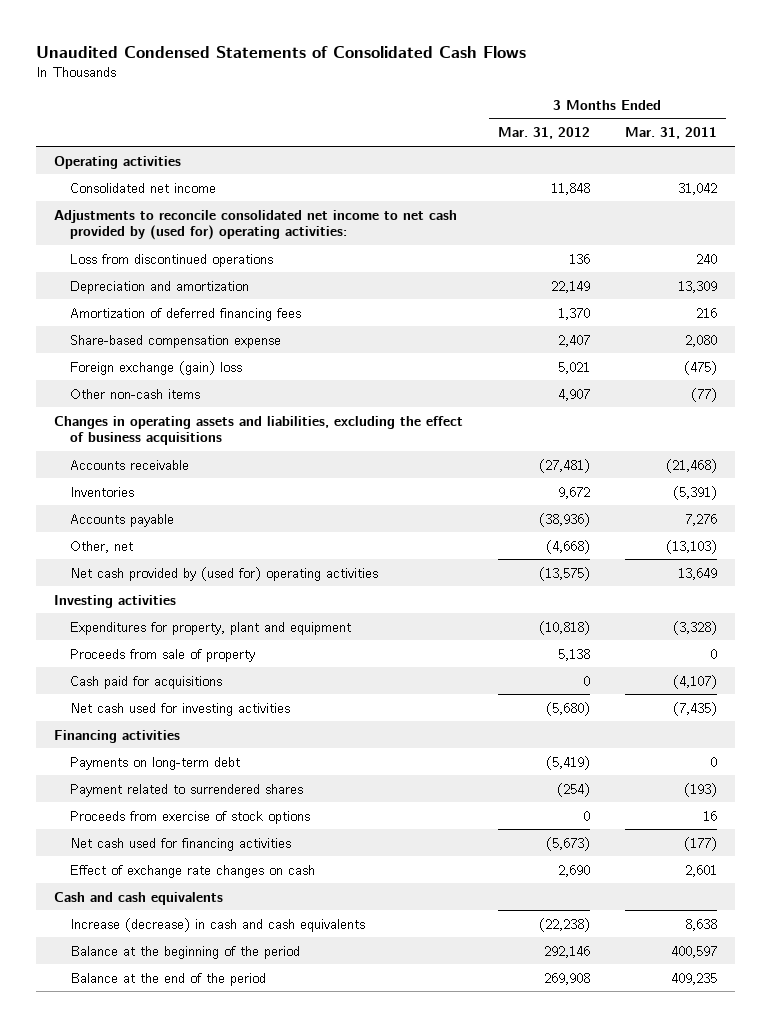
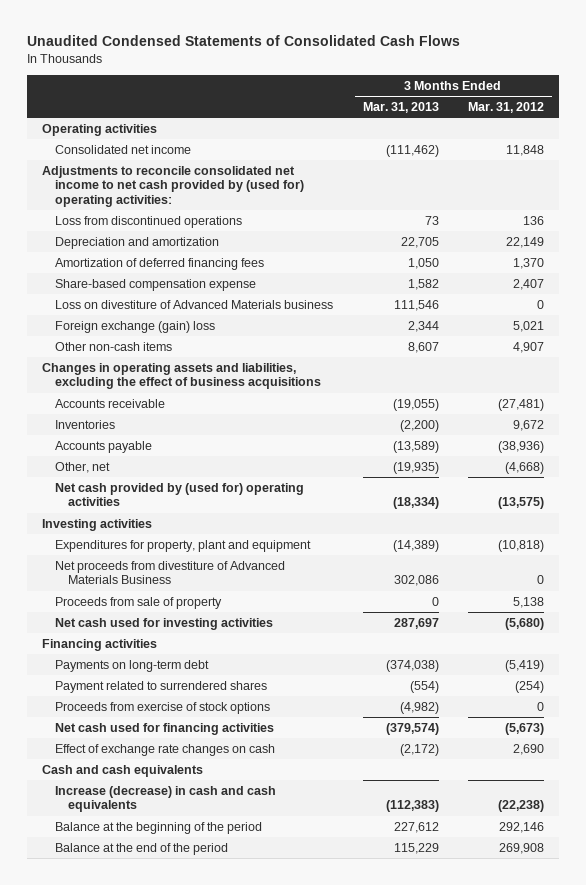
[624,127,717,140] Mar. 31, 2011 -> none
none -> [362,102,439,114] Mar. 31, 2013
none -> [54,299,333,309] Loss on divestiture of Advanced Materials business
none -> [54,560,285,585] Net proceeds from divestiture of Advanced Materials Business
[70,675,223,689] Cash paid for acquisitions -> none

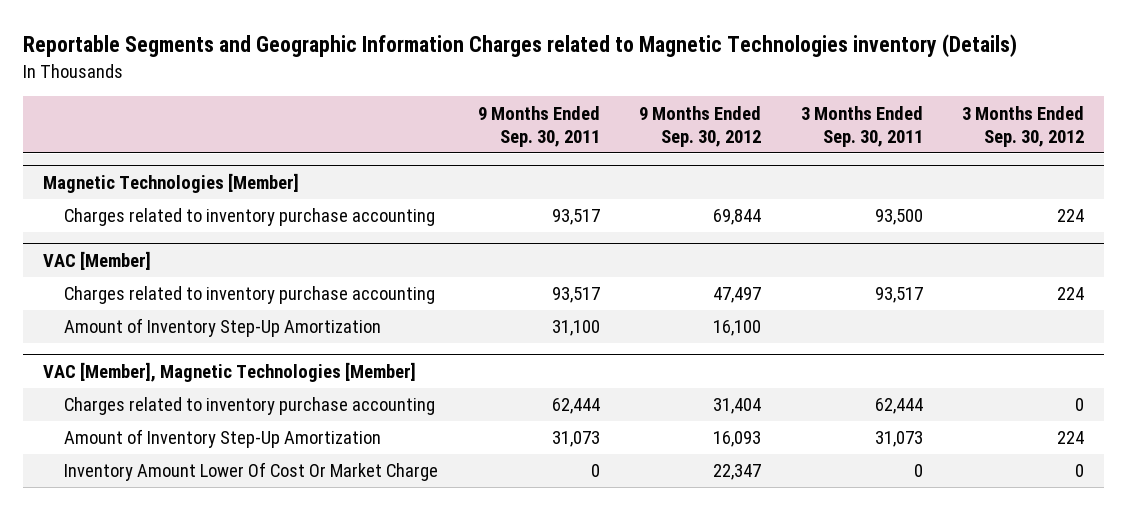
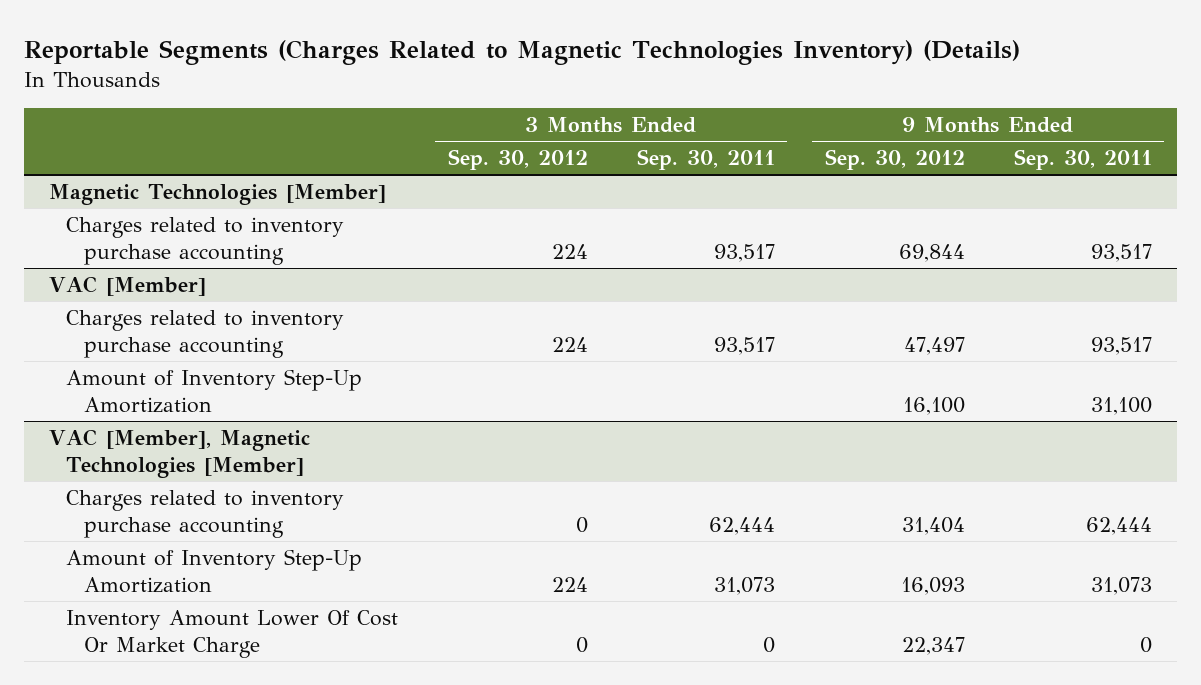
[23,34,1018,58] Reportable Segments and Geographic Information Charges related to Magnetic Technologies inventory (Details) -> [23,39,1020,65] Reportable Segments (Charges Related to Magnetic Technologies Inventory) (Details)
[874,209,923,226] 93,500 -> [714,244,776,263] 93,517

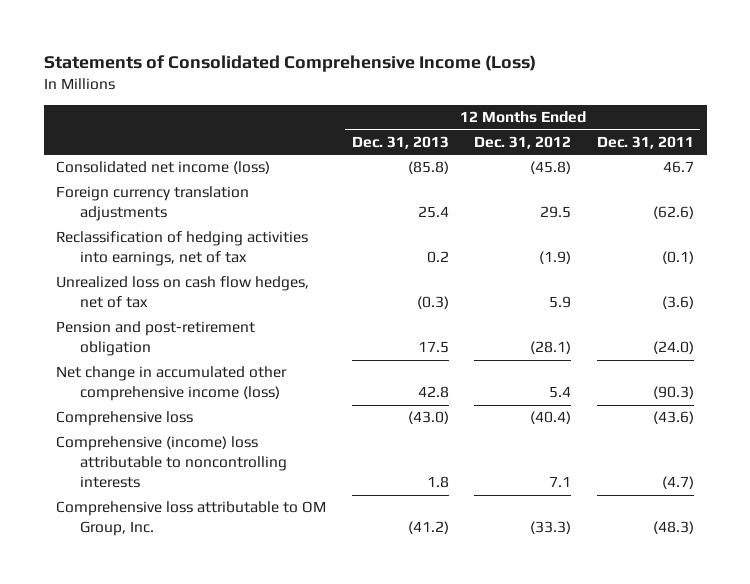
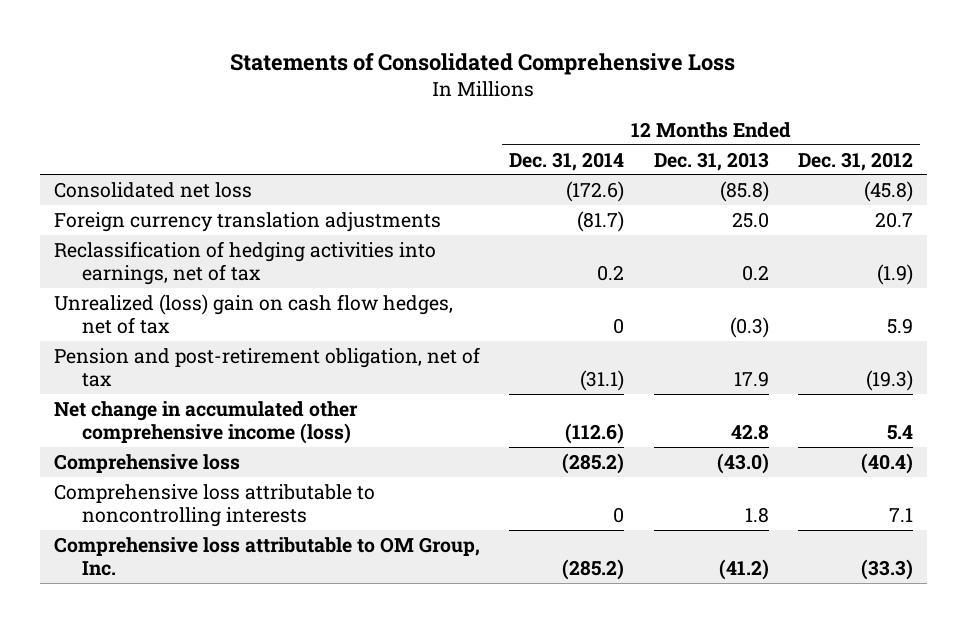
[43,55,536,73] Statements of Consolidated Comprehensive Income (Loss) -> [230,52,736,75] Statements of Consolidated Comprehensive Loss
[596,136,694,150] Dec. 31, 2011 -> none
none -> [509,151,625,171] Dec. 31, 2014
[56,161,271,175] Consolidated net income (loss) -> [54,181,253,198] Consolidated net loss
[417,206,449,219] 25.4 -> [731,211,769,228] 25.0
[540,206,572,219] 29.5 -> [874,211,913,228] 20.7
[56,276,310,309] Unrealized loss on cash flow hedges, net of tax -> [54,293,454,334] Unrealized (loss) gain on cash flow hedges, net of tax
[56,321,256,357] Pension and post-retirement obligation -> [54,346,481,387] Pension and post-retirement obligation, net of tax
[417,341,449,354] 17.5 -> [733,370,769,387] 17.9
[530,341,572,355] (28.1) -> [865,369,913,391] (19.3)
[56,436,287,489] Comprehensive (income) loss attributable to noncontrolling interests -> [54,483,376,527] Comprehensive loss attributable to noncontrolling interests

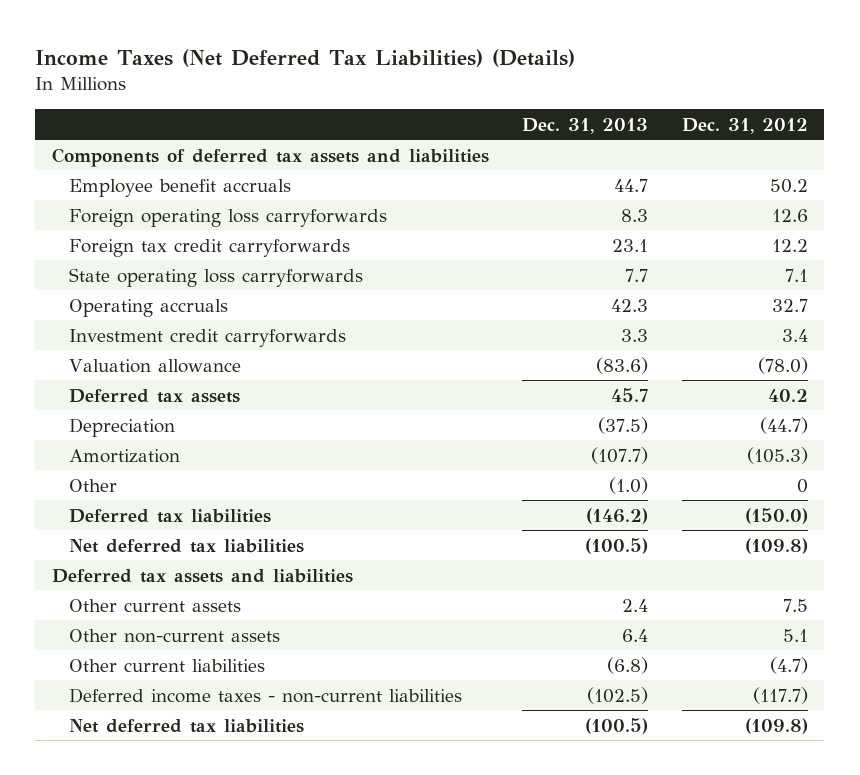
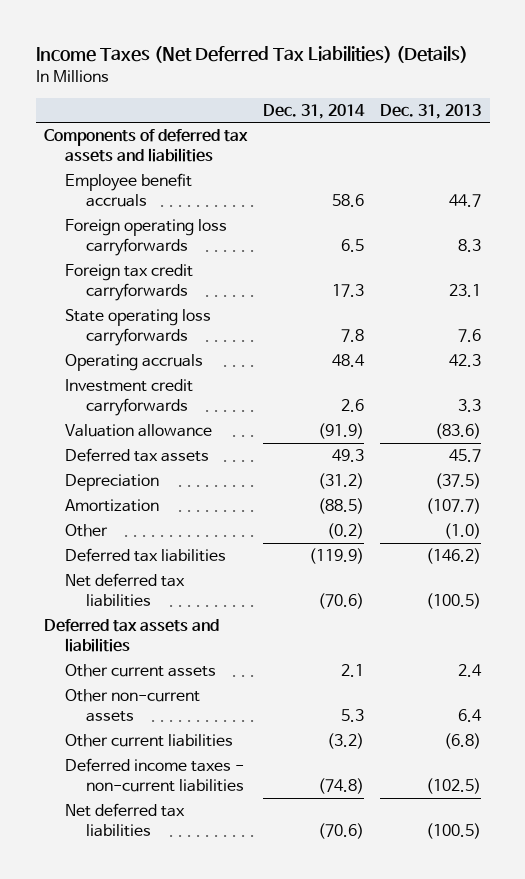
[681,117,808,134] Dec. 31, 2012 -> none
none -> [263,103,366,119] Dec. 31, 2014
[625,268,649,282] 7.7 -> [458,329,482,343] 7.6

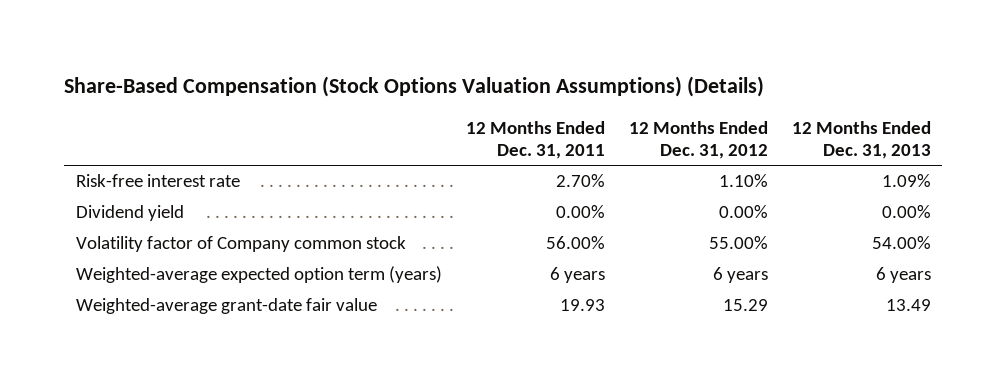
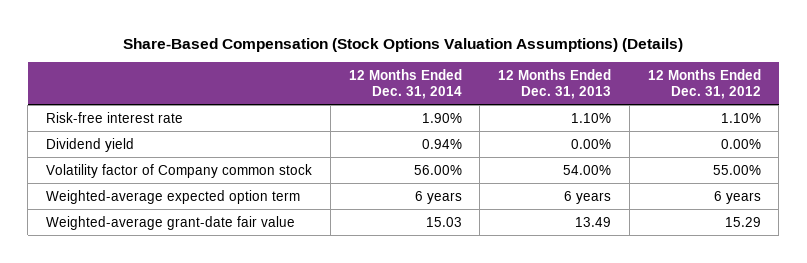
[466,120,606,159] 12 Months Ended Dec. 31, 2011 -> none
none -> [348,69,462,99] 12 Months Ended Dec. 31, 2014
[881,174,931,188] 1.09% -> [571,112,612,123] 1.10%
[76,266,443,284] Weighted-average expected option term (years) -> [46,189,301,204] Weighted-average expected option term

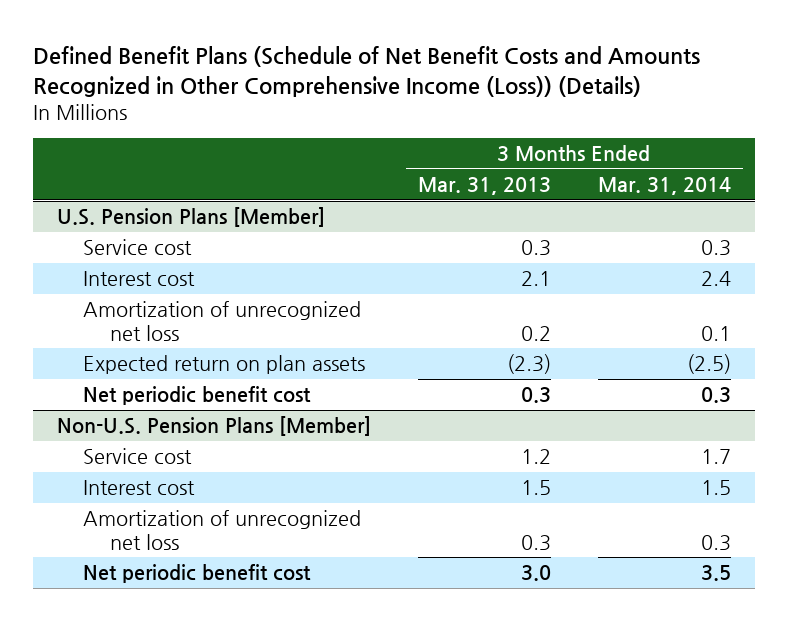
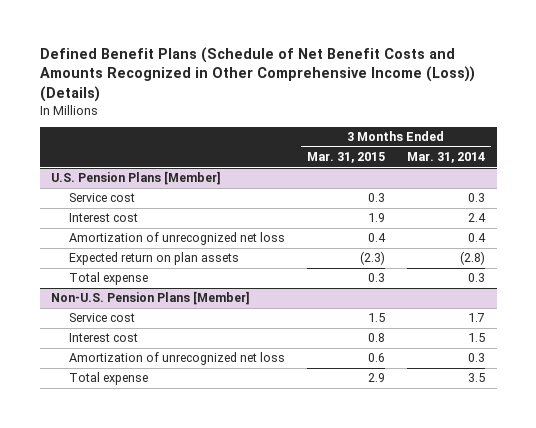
[417,176,551,195] Mar. 31, 2013 -> none
none -> [306,152,385,164] Mar. 31, 2015
[701,325,732,341] 0.1 -> [468,233,487,243] 0.4
[687,354,732,375] (2.5) -> [460,251,486,266] (2.8)
[83,386,312,406] Net periodic benefit cost -> [68,272,148,286] Total expense
[83,564,312,584] Net periodic benefit cost -> [68,372,148,386] Total expense

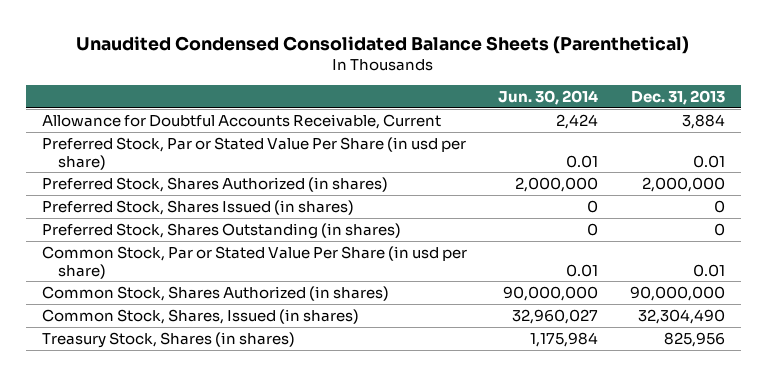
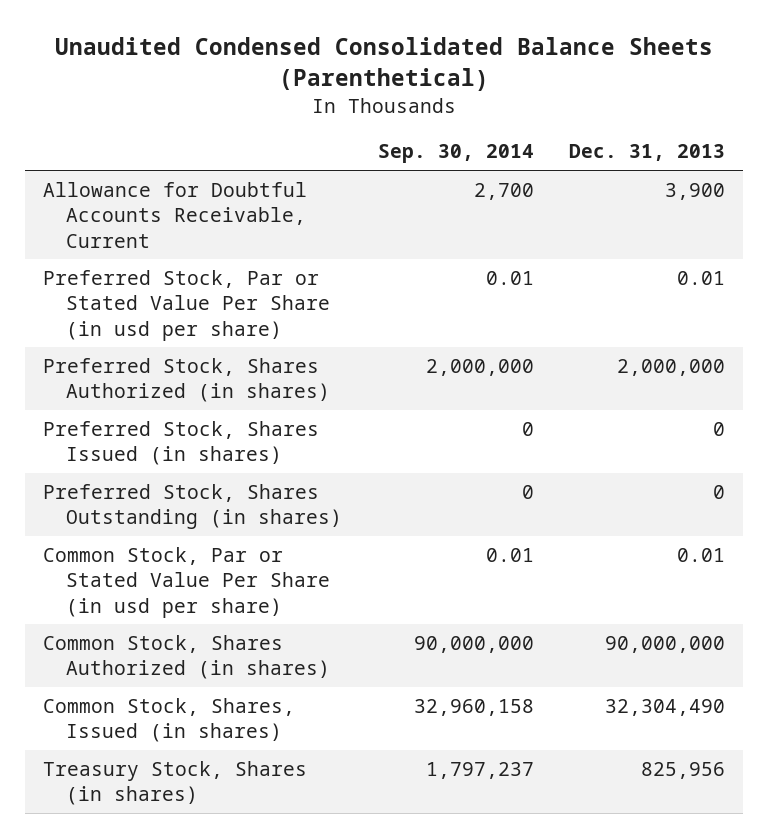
[498,90,599,106] Jun. 30, 2014 -> none
none -> [377,144,534,164] Sep. 30, 2014
[682,113,726,129] 3,884 -> [665,182,726,200] 3,900

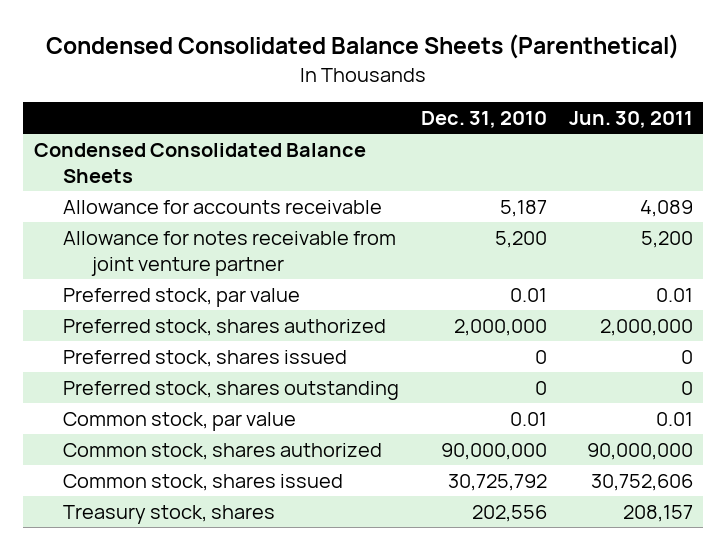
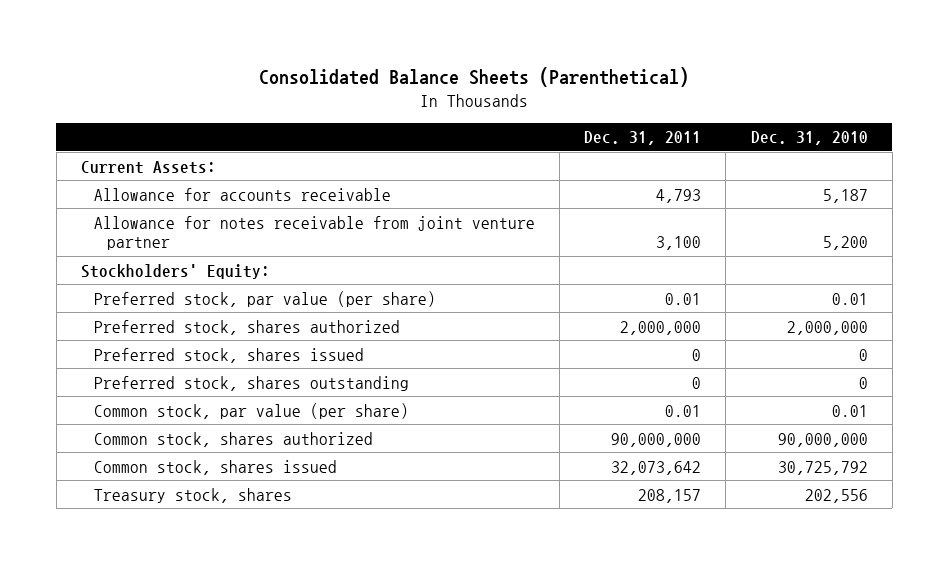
[46,34,680,60] Condensed Consolidated Balance Sheets (Parenthetical) -> [259,66,690,87] Consolidated Balance Sheets (Parenthetical)
[568,110,693,128] Jun. 30, 2011 -> none
none -> [584,131,702,146] Dec. 31, 2011
[33,142,366,183] Condensed Consolidated Balance Sheets -> none
none -> [80,160,216,174] Current Assets:
none -> [80,263,270,279] Stockholders' Equity:
[63,287,301,307] Preferred stock, par value -> [93,290,436,307] Preferred stock, par value (per share)
[63,411,297,431] Common stock, par value -> [93,402,409,419] Common stock, par value (per share)

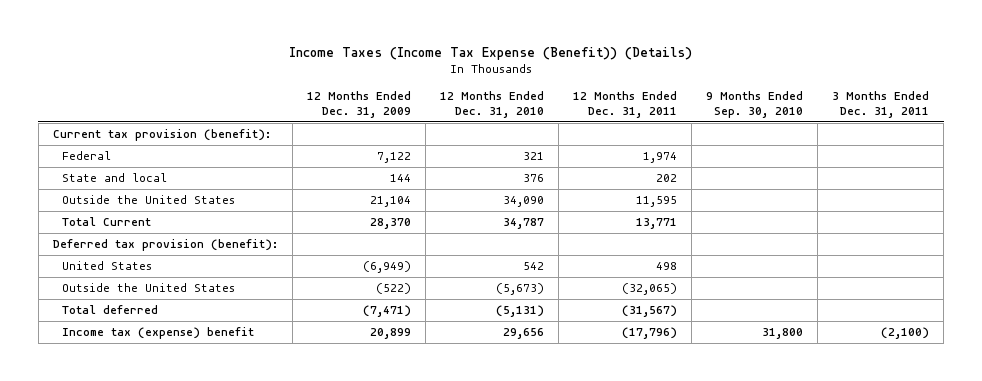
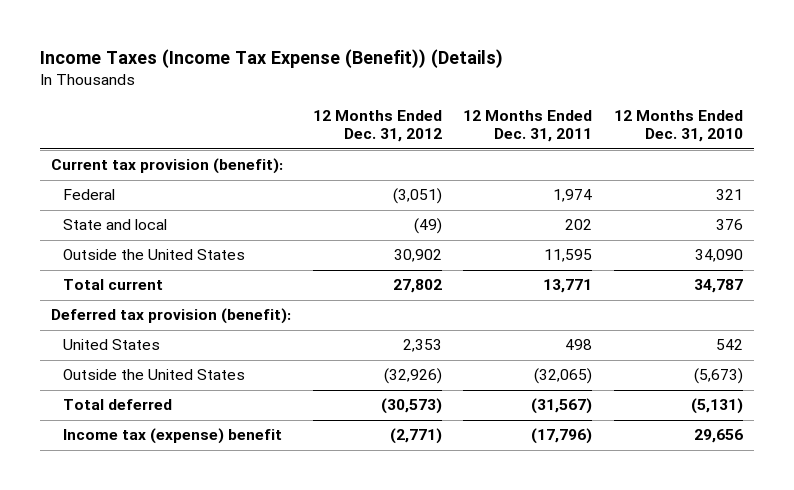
[306,90,411,119] 12 Months Ended Dec. 31, 2009 -> none
[706,90,804,119] 9 Months Ended Sep. 30, 2010 -> none
[832,90,930,119] 3 Months Ended Dec. 31, 2011 -> none
none -> [312,110,442,143] 12 Months Ended Dec. 31, 2012
[61,217,151,227] Total Current -> [62,279,163,291] Total current

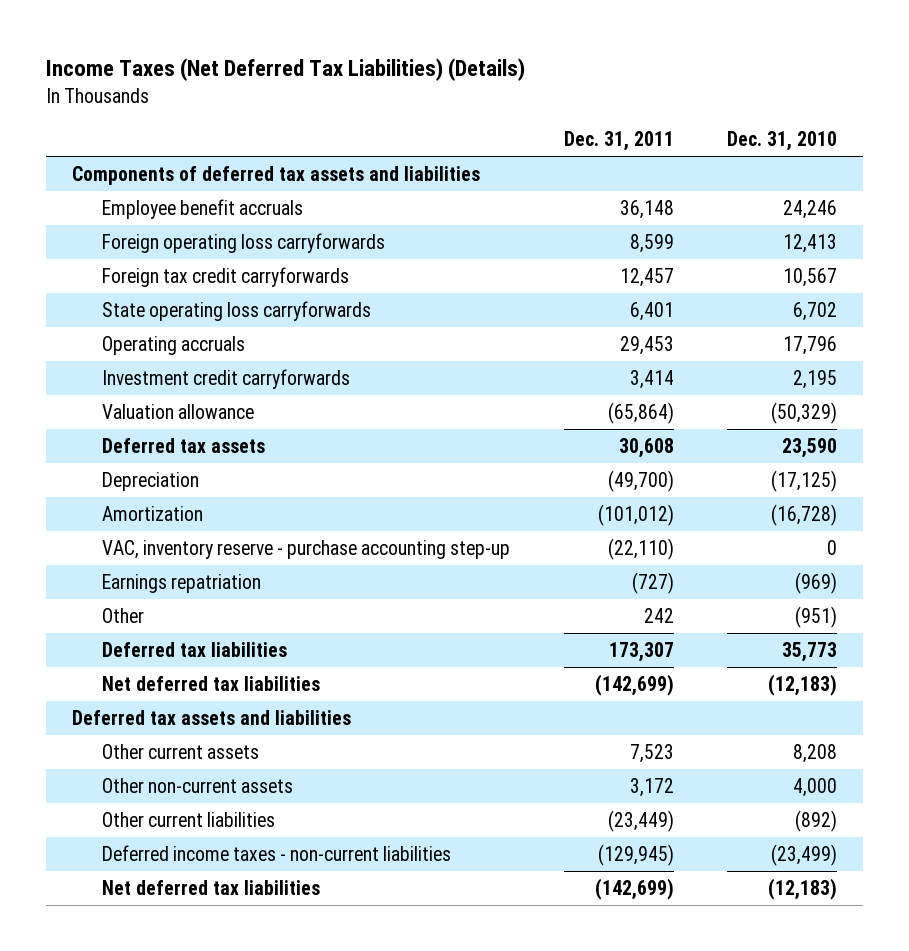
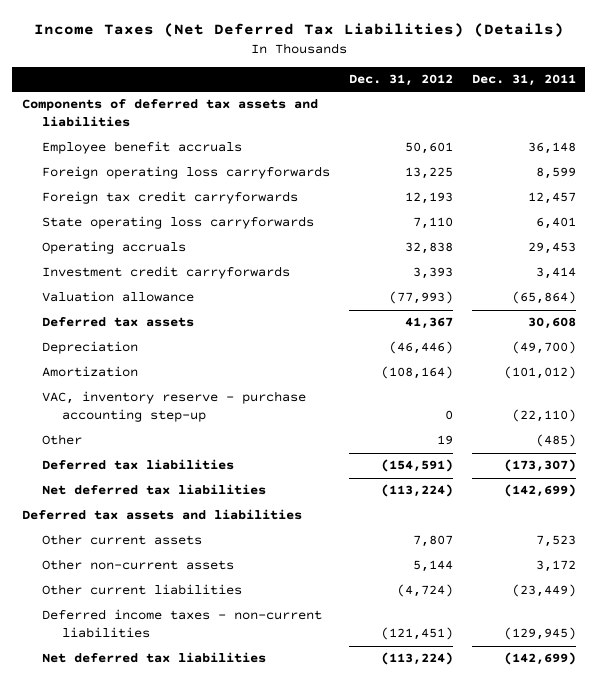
[726,131,837,152] Dec. 31, 2010 -> none
none -> [348,74,453,87] Dec. 31, 2012
[102,573,262,593] Earnings repatriation -> none
[643,607,674,623] 242 -> [535,434,576,448] (485)
[608,641,674,662] 173,307 -> [503,459,576,473] (173,307)

